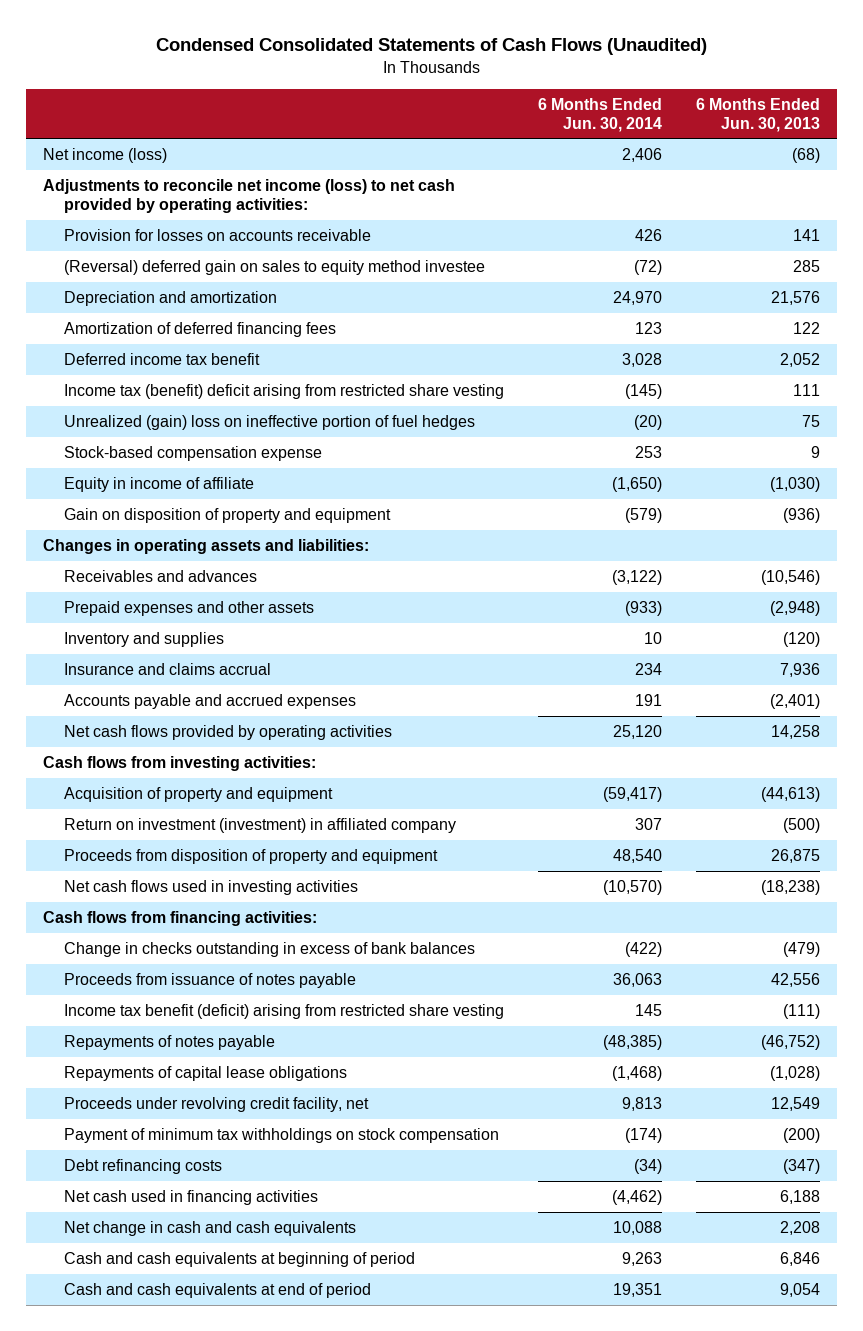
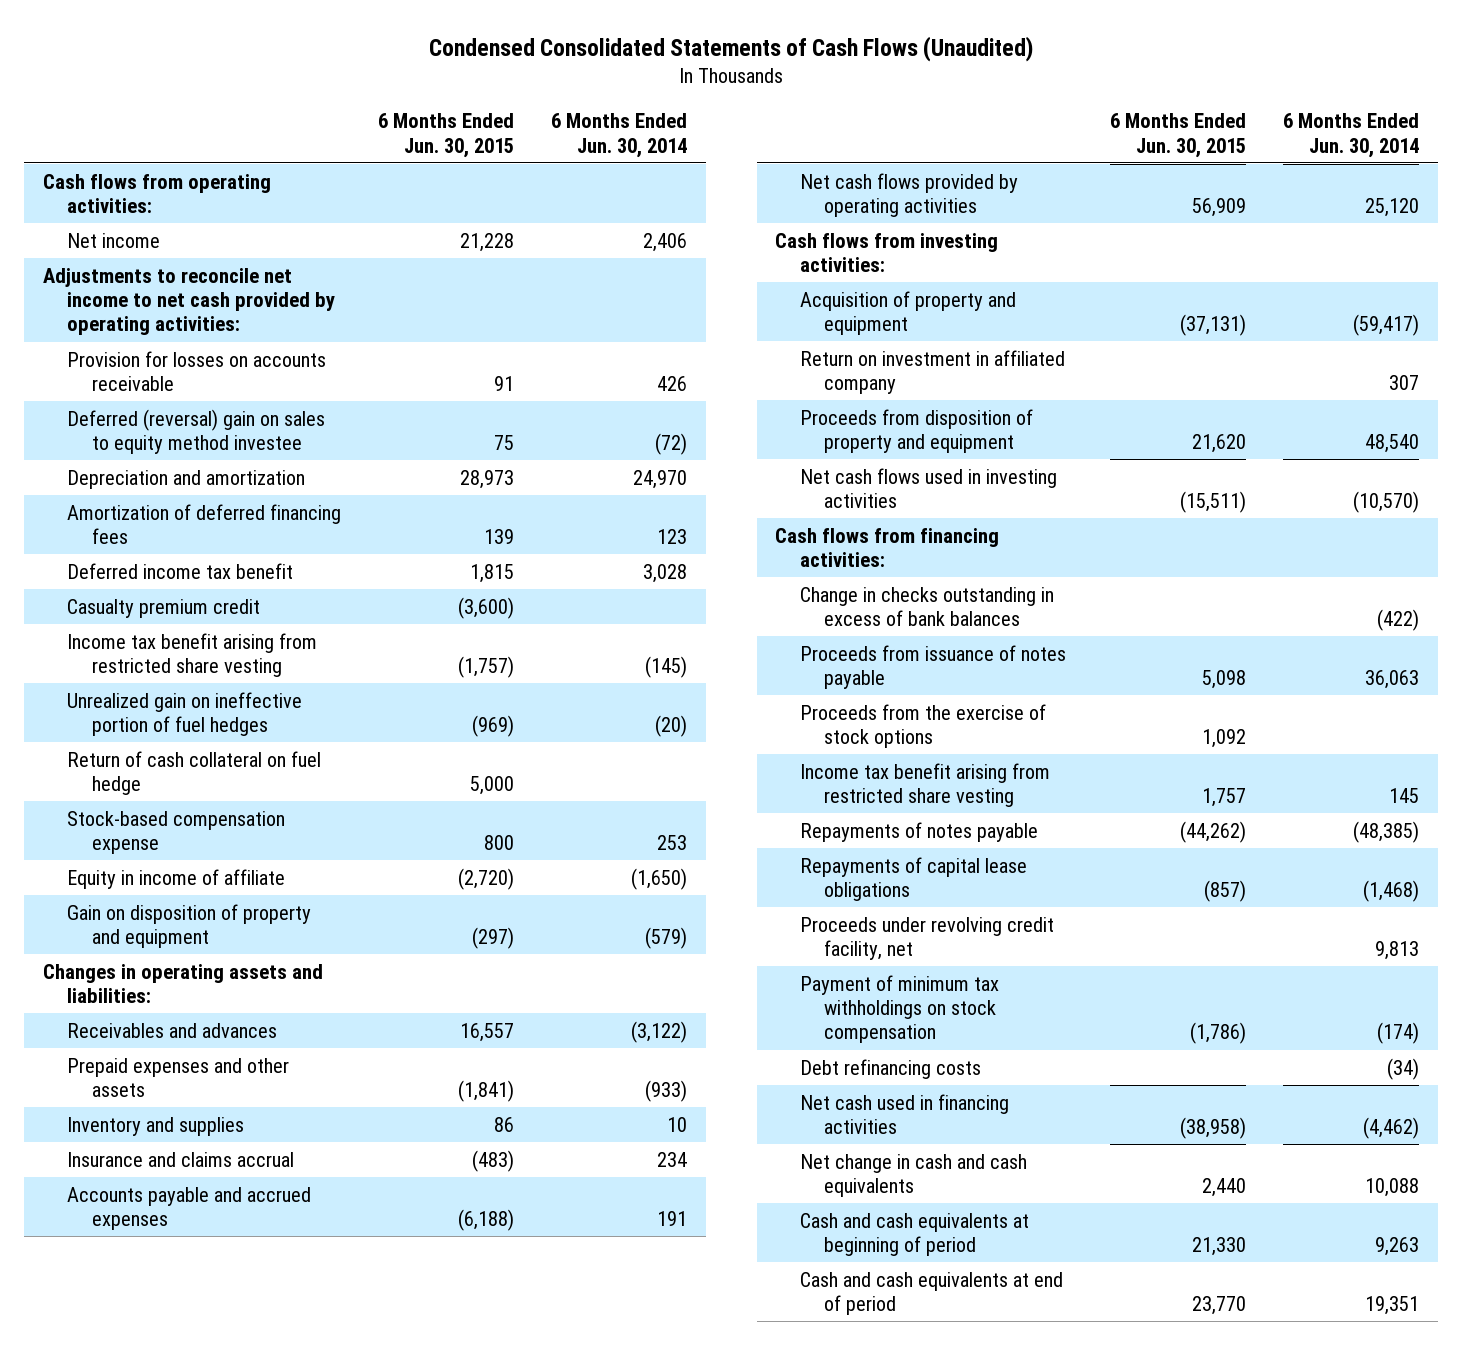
[695,97,820,132] 6 Months Ended Jun. 30, 2013 -> none
none -> [378,113,515,158] 6 Months Ended Jun. 30, 2015
none -> [42,173,271,213] Cash flows from operating activities:
[43,147,168,163] Net income (loss) -> [67,232,161,248] Net income
[43,178,456,213] Adjustments to reconcile net income (loss) to net cash provided by operating activities: -> [42,267,336,336] Adjustments to reconcile net income to net cash provided by operating activities:
[64,259,486,275] (Reversal) deferred gain on sales to equity method investee -> [67,408,326,454] Deferred (reversal) gain on sales to equity method investee
none -> [67,598,261,618] Casualty premium credit
[64,383,505,399] Income tax (benefit) deficit arising from restricted share vesting -> [67,632,318,677] Income tax benefit arising from restricted share vesting
[64,414,476,430] Unrealized (gain) loss on ineffective portion of fuel hedges -> [67,691,303,736] Unrealized gain on ineffective portion of fuel hedges
none -> [67,750,322,795] Return of cash collateral on fuel hedge
[64,817,457,833] Return on investment (investment) in affiliated company -> [799,349,1065,394] Return on investment in affiliated company
none -> [799,703,1046,748] Proceeds from the exercise of stock options
[64,1003,505,1019] Income tax benefit (deficit) arising from restricted share vesting -> [799,762,1050,807] Income tax benefit arising from restricted share vesting

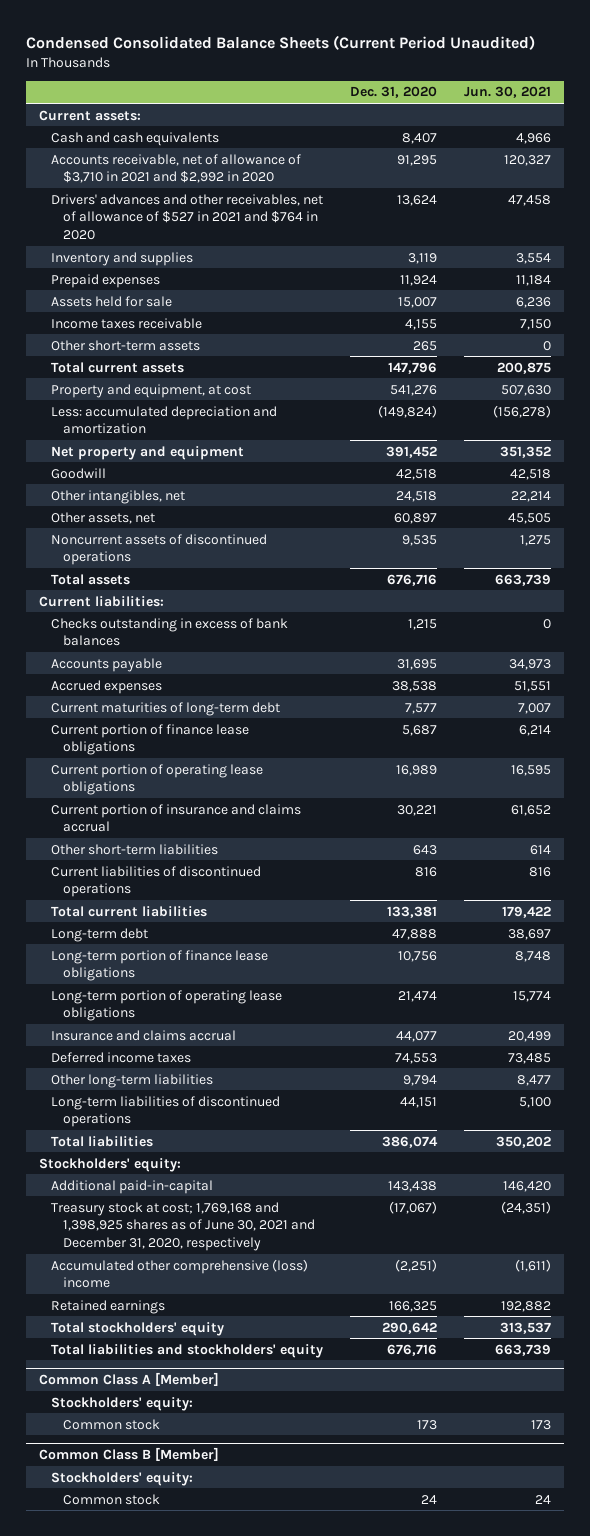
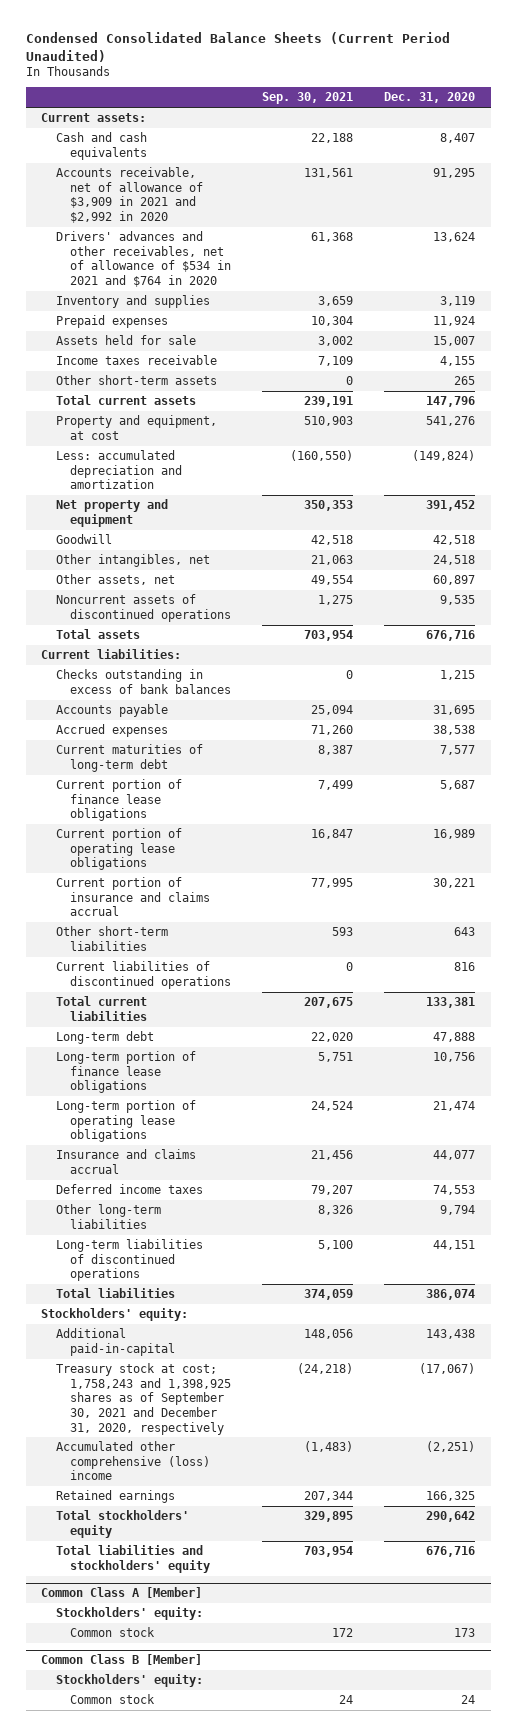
[463,86,551,99] Jun. 30, 2021 -> none
none -> [262,92,354,105] Sep. 30, 2021
[51,153,302,184] Accounts receivable, net of allowance of $3,710 in 2021 and $2,992 in 2020 -> [55,167,203,223] Accounts receivable, net of allowance of $3,909 in 2021 and $2,992 in 2020
[51,193,324,241] Drivers' advances and other receivables, net of allowance of $527 in 2021 and $764 in 2020 -> [55,231,231,287] Drivers' advances and other receivables, net of allowance of $534 in 2021 and $764 in 2020
[51,1201,316,1252] Treasury stock at cost; 1,769,168 and 1,398,925 shares as of June 30, 2021 and December 31, 2020, respectively -> [55,1363,231,1435] Treasury stock at cost; 1,758,243 and 1,398,925 shares as of September 30, 2021 and December 31, 2020, respectively

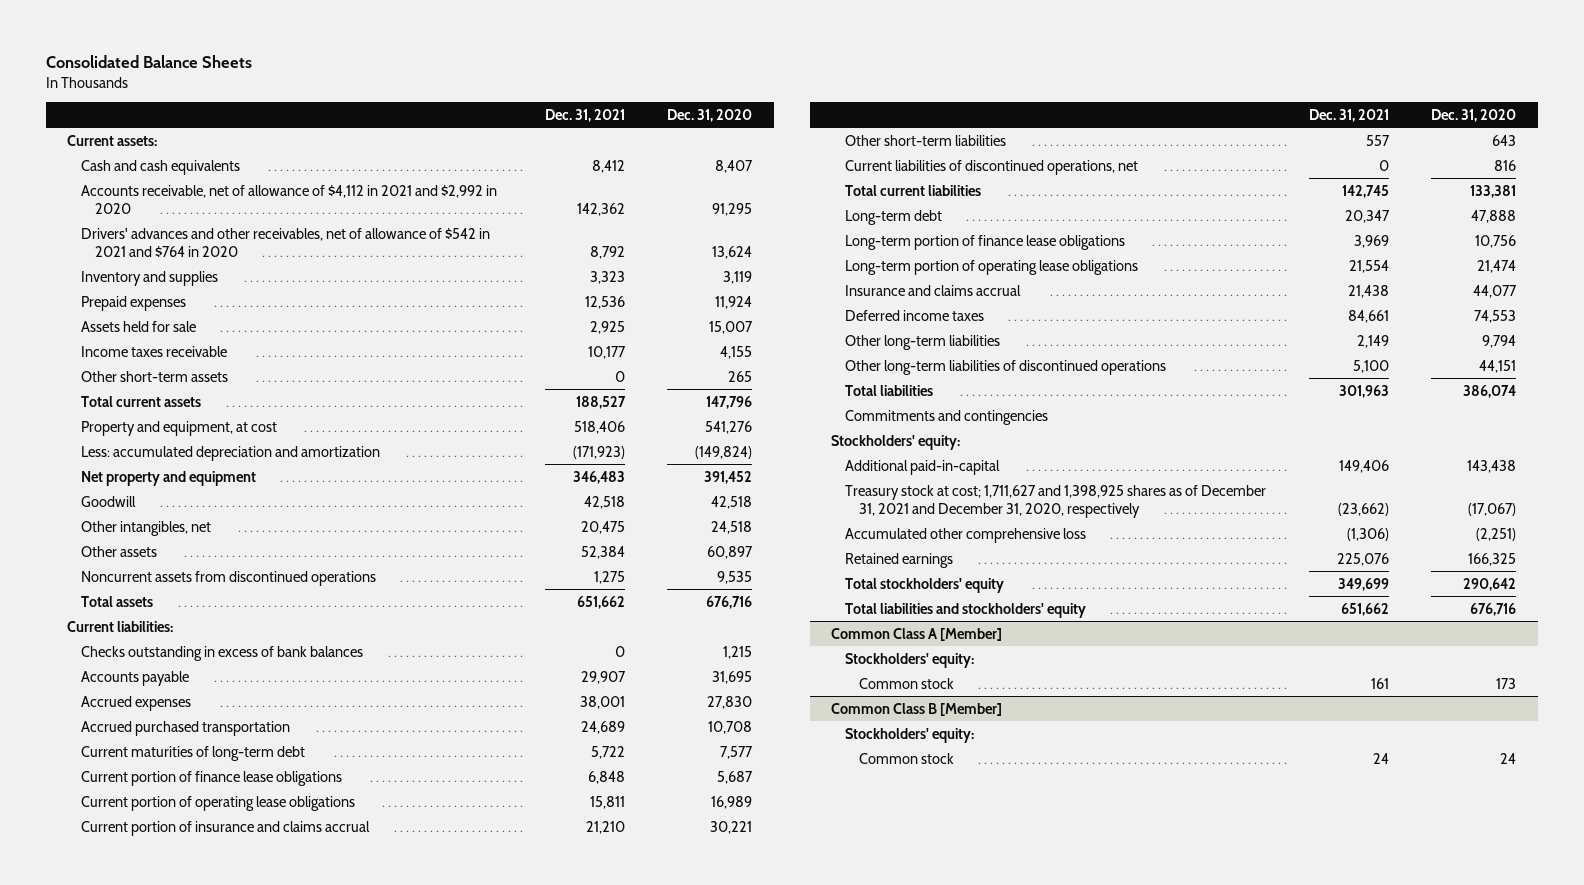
[25,32,450,62] Condensed Consolidated Balance Sheets (Current Period Unaudited) -> [45,55,252,69] Consolidated Balance Sheets
[262,92,354,105] Sep. 30, 2021 -> none
none -> [544,108,625,122] Dec. 31, 2021
[55,167,203,223] Accounts receivable, net of allowance of $3,909 in 2021 and $2,992 in 2020 -> [81,184,498,214] Accounts receivable, net of allowance of $4,112 in 2021 and $2,992 in 2020
[55,231,231,287] Drivers' advances and other receivables, net of allowance of $534 in 2021 and $764 in 2020 -> [81,227,491,257] Drivers' advances and other receivables, net of allowance of $542 in 2021 and $764 in 2020
[55,574,175,586] Other assets, net -> [81,545,158,557] Other assets
[55,594,231,622] Noncurrent assets of discontinued operations -> [81,570,377,586] Noncurrent assets from discontinued operations
[433,725,476,736] 38,538 -> [707,695,753,709] 27,830
none -> [81,720,291,736] Accrued purchased transportation
[55,961,231,989] Current liabilities of discontinued operations -> [844,159,1138,175] Current liabilities of discontinued operations, net
[55,1239,203,1282] Long-term liabilities of discontinued operations -> [844,359,1166,375] Other long-term liabilities of discontinued operations
none -> [844,409,1048,425] Commitments and contingencies
[55,1363,231,1435] Treasury stock at cost; 1,758,243 and 1,398,925 shares as of September 30, 2021 and December 31, 2020, respectively -> [844,484,1266,518] Treasury stock at cost; 1,711,627 and 1,398,925 shares as of December 31, 2021 and December 31, 2020, respectively
[55,1441,210,1481] Accumulated other comprehensive (loss) income -> [844,527,1086,543] Accumulated other comprehensive loss

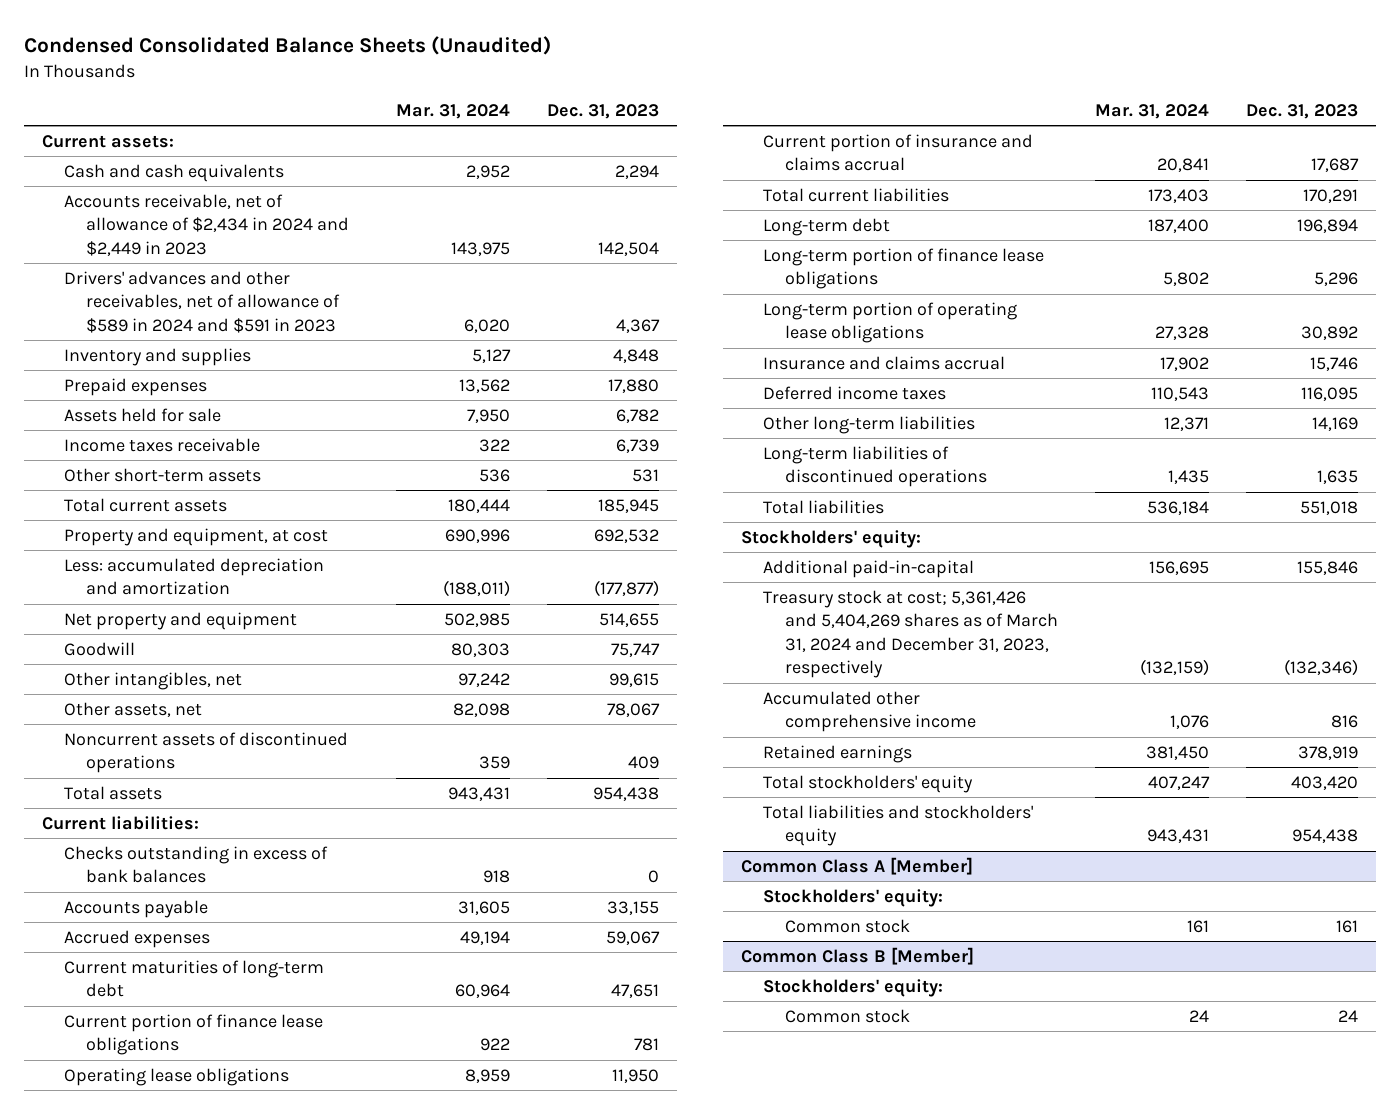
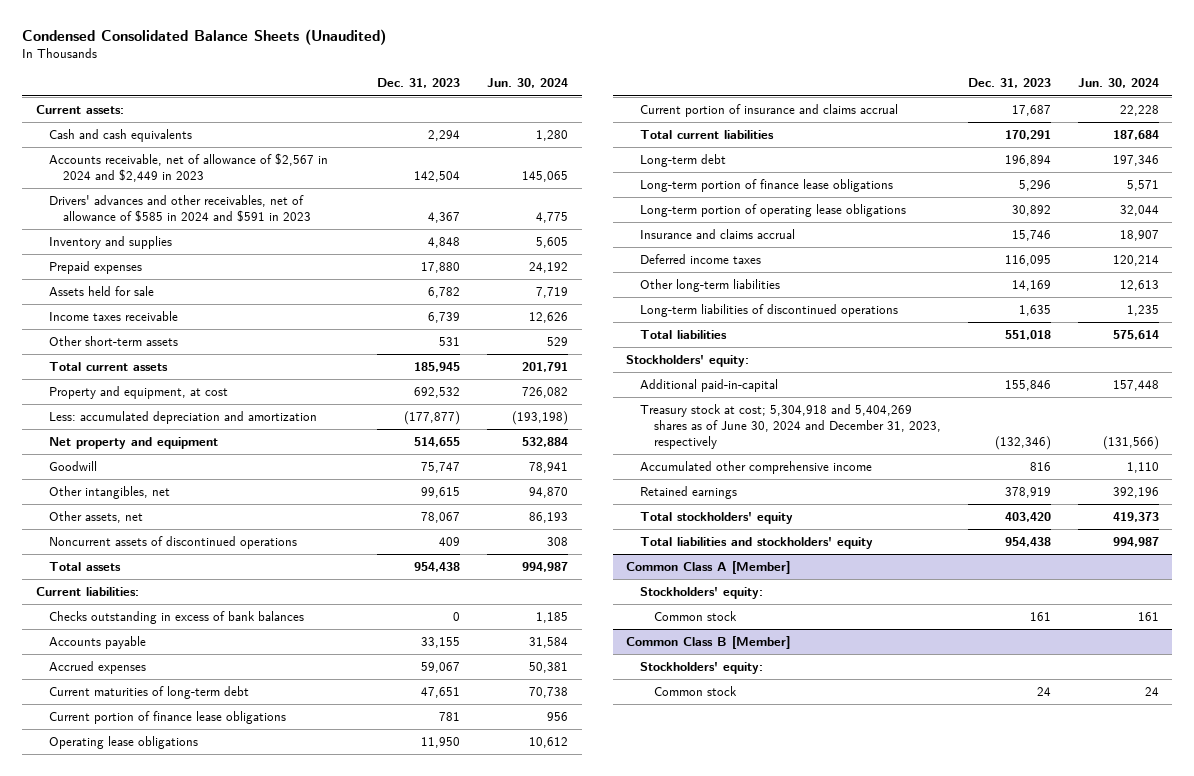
[395,103,510,119] Mar. 31, 2024 -> none
none -> [487,78,569,89] Jun. 30, 2024
[64,193,349,256] Accounts receivable, net of allowance of $2,434 in 2024 and $2,449 in 2023 -> [49,153,329,182] Accounts receivable, net of allowance of $2,567 in 2024 and $2,449 in 2023
[64,270,340,333] Drivers' advances and other receivables, net of allowance of $589 in 2024 and $591 in 2023 -> [49,195,311,222] Drivers' advances and other receivables, net of allowance of $585 in 2024 and $591 in 2023
[763,589,1058,679] Treasury stock at cost; 5,361,426 and 5,404,269 shares as of March 31, 2024 and December 31, 2023, respectively -> [639,404,941,449] Treasury stock at cost; 5,304,918 and 5,404,269 shares as of June 30, 2024 and December 31, 2023, respectively

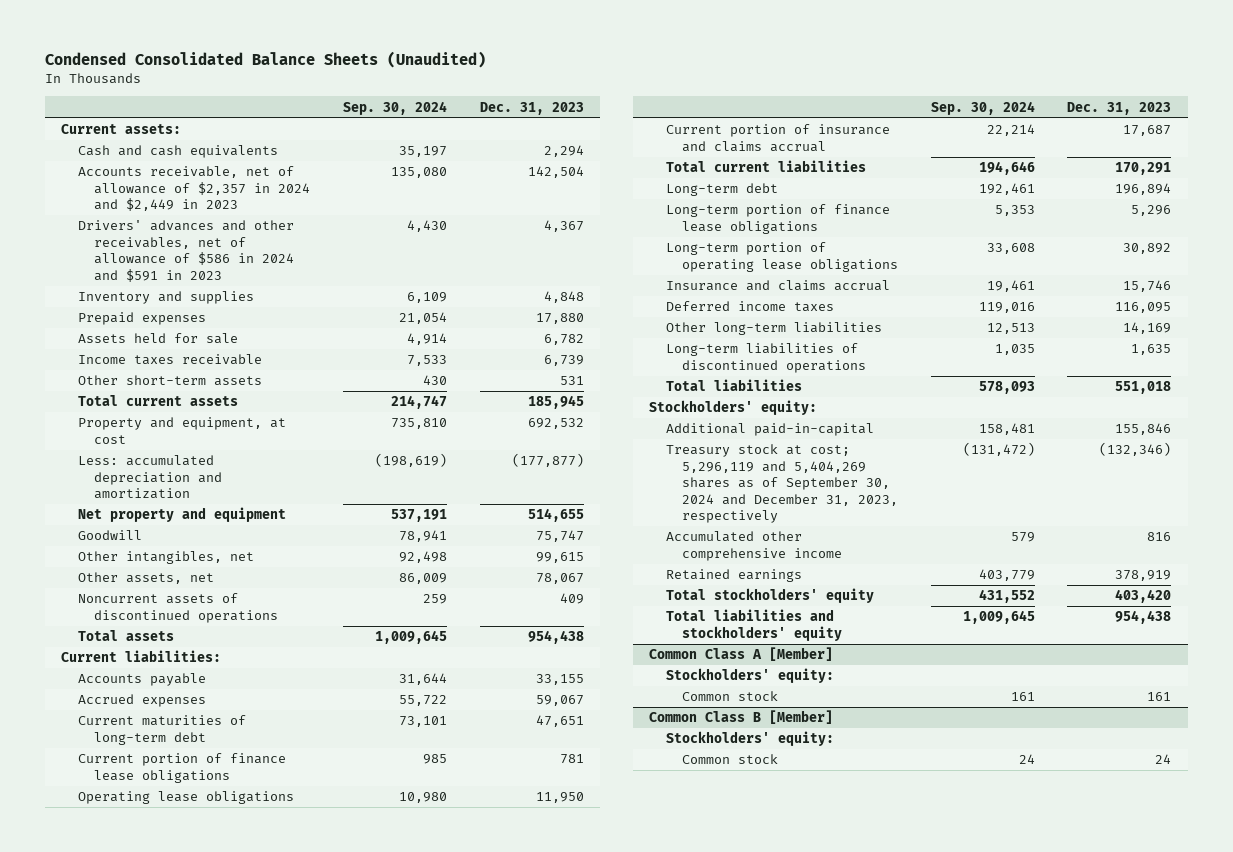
[487,78,569,89] Jun. 30, 2024 -> none
none -> [342,100,447,115] Sep. 30, 2024
[49,153,329,182] Accounts receivable, net of allowance of $2,567 in 2024 and $2,449 in 2023 -> [77,166,311,212] Accounts receivable, net of allowance of $2,357 in 2024 and $2,449 in 2023
[49,195,311,222] Drivers' advances and other receivables, net of allowance of $585 in 2024 and $591 in 2023 -> [77,220,295,282] Drivers' advances and other receivables, net of allowance of $586 in 2024 and $591 in 2023
[49,611,305,625] Checks outstanding in excess of bank balances -> none
[639,404,941,449] Treasury stock at cost; 5,304,918 and 5,404,269 shares as of June 30, 2024 and December 31, 2023, respectively -> [665,444,899,524] Treasury stock at cost; 5,296,119 and 5,404,269 shares as of September 30, 2024 and December 31, 2023, respectively

